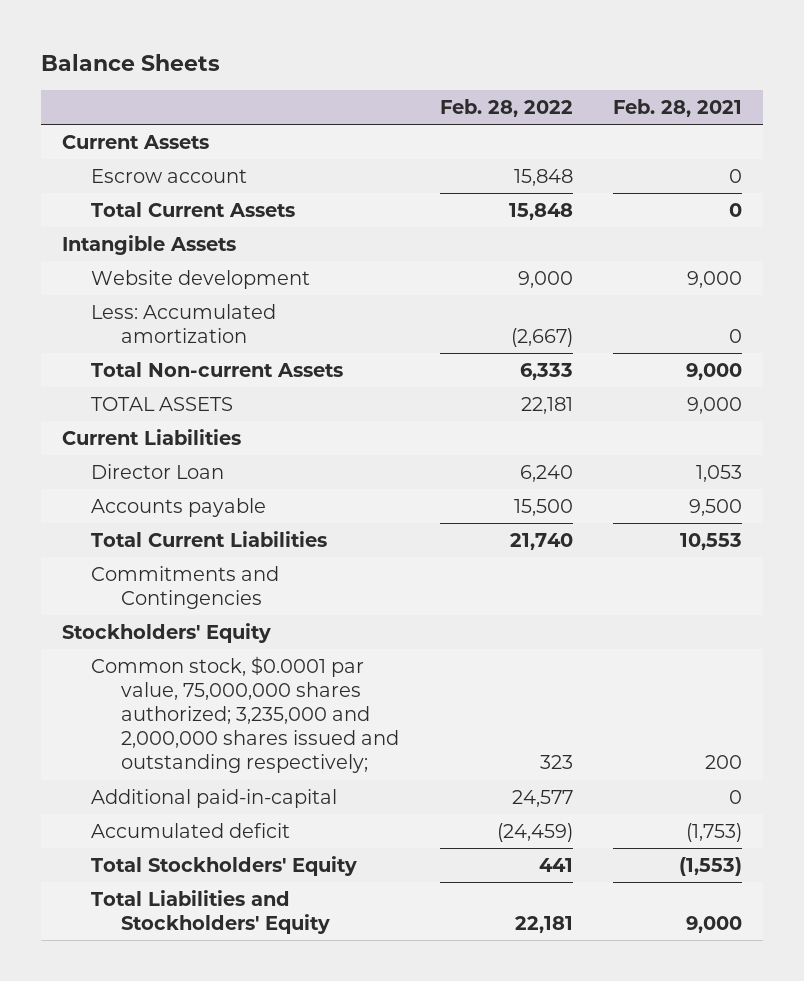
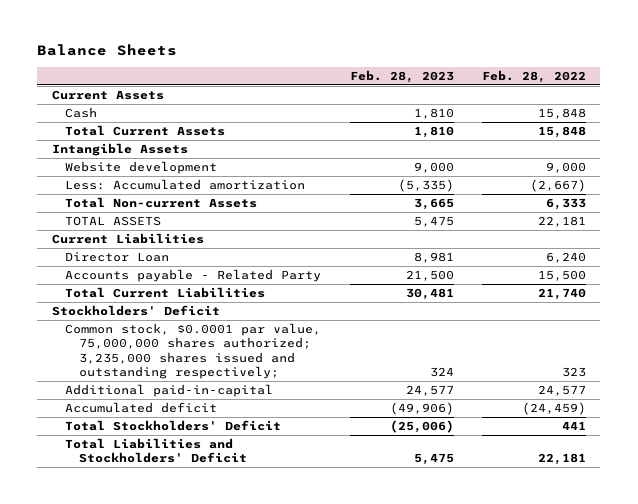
[613,99,743,118] Feb. 28, 2021 -> none
none -> [349,70,454,84] Feb. 28, 2023
[91,168,248,183] Escrow account -> [65,106,98,118] Cash
[91,497,267,517] Accounts payable -> [65,268,322,282] Accounts payable - Related Party
[91,565,280,609] Commitments and Contingencies -> none
[61,622,271,643] Stockholders' Equity -> [51,304,220,316] Stockholders' Deficit
[91,655,400,774] Common stock, $0.0001 par value, 75,000,000 shares authorized; 3,235,000 and 2,000,000 shares issued and outstanding respectively; -> [65,322,322,380] Common stock, $0.0001 par value, 75,000,000 shares authorized; 3,235,000 shares issued and outstanding respectively;
[91,855,358,876] Total Stockholders' Equity -> [65,419,282,431] Total Stockholders' Deficit
[91,889,331,934] Total Liabilities and Stockholders' Equity -> [65,437,247,464] Total Liabilities and Stockholders' Deficit

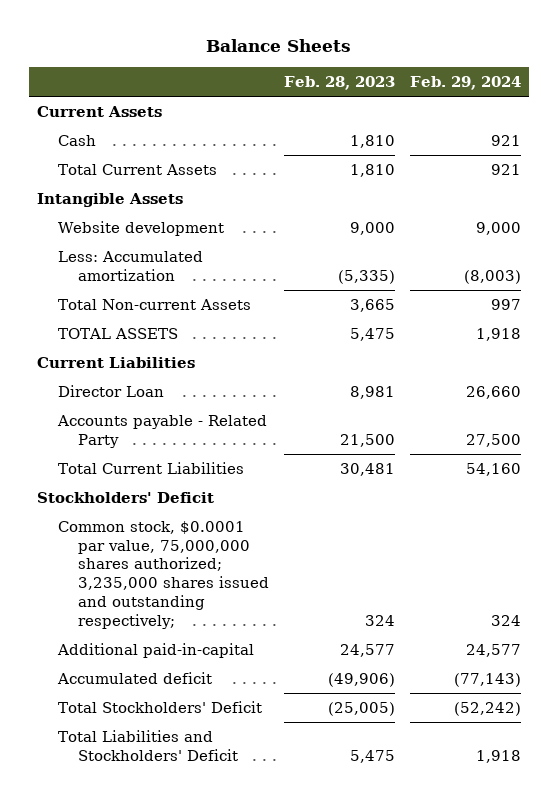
[482,70,587,84] Feb. 28, 2022 -> none
none -> [410,76,522,91] Feb. 29, 2024
[389,419,454,433] (25,006) -> [328,701,396,716] (25,005)

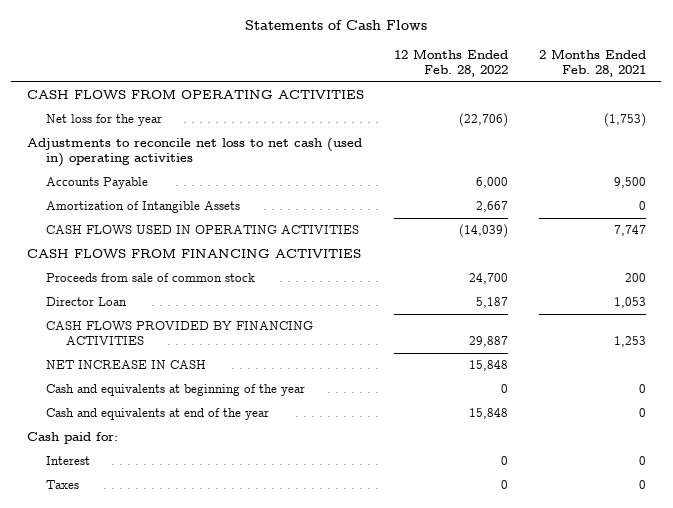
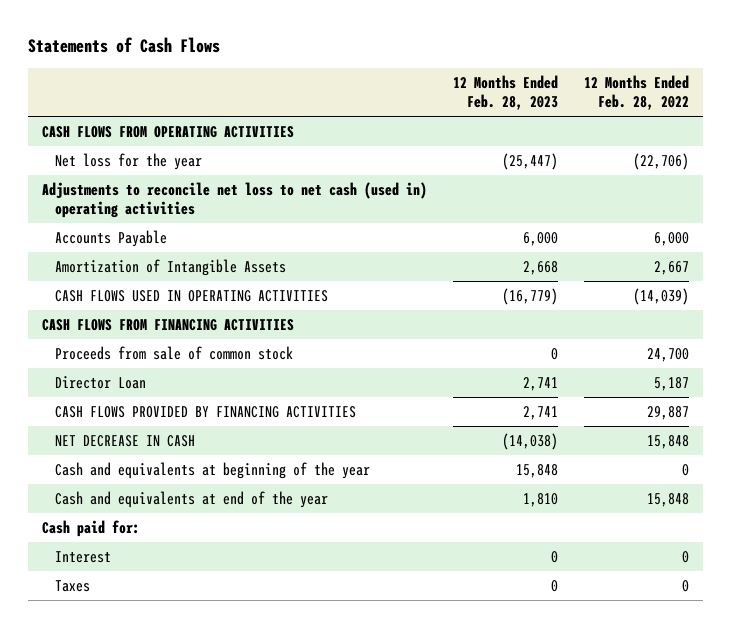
[538,48,646,77] 2 Months Ended Feb. 28, 2021 -> none
none -> [453,75,559,111] 12 Months Ended Feb. 28, 2023
[46,360,207,370] NET INCREASE IN CASH -> [54,435,195,448] NET DECREASE IN CASH

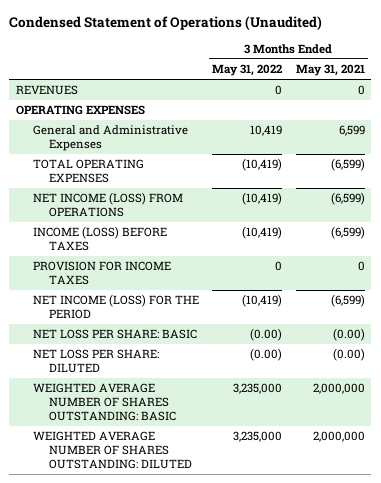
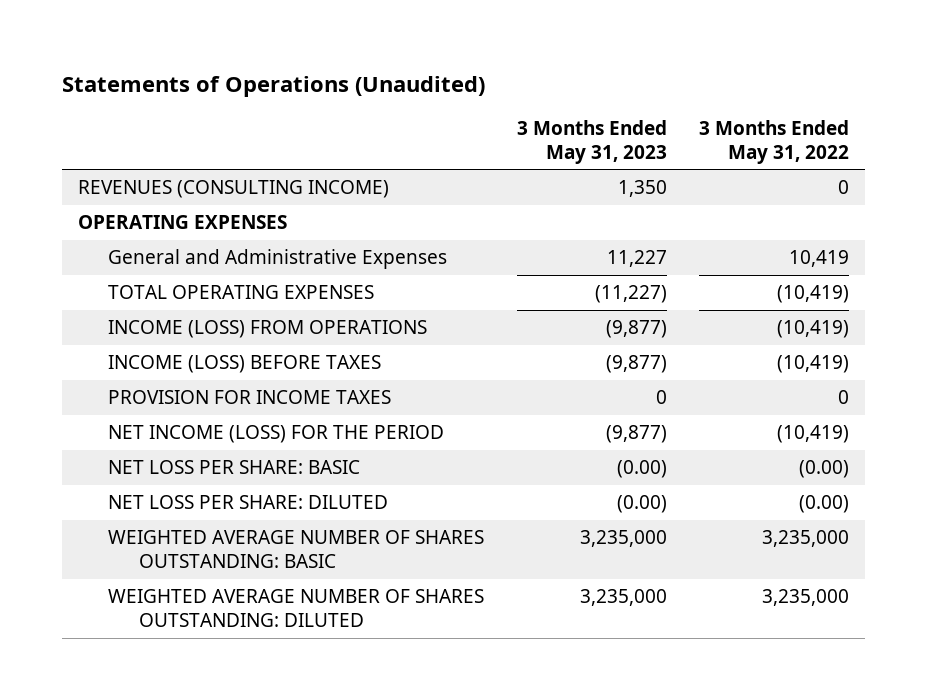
[9,16,323,31] Condensed Statement of Operations (Unaudited) -> [62,75,486,97] Statements of Operations (Unaudited)
[295,64,365,77] May 31, 2021 -> none
none -> [516,120,667,164] 3 Months Ended May 31, 2023
[16,85,79,96] REVENUES -> [78,180,390,199] REVENUES (CONSULTING INCOME)
[32,192,183,218] NET INCOME (LOSS) FROM OPERATIONS -> [108,320,428,339] INCOME (LOSS) FROM OPERATIONS

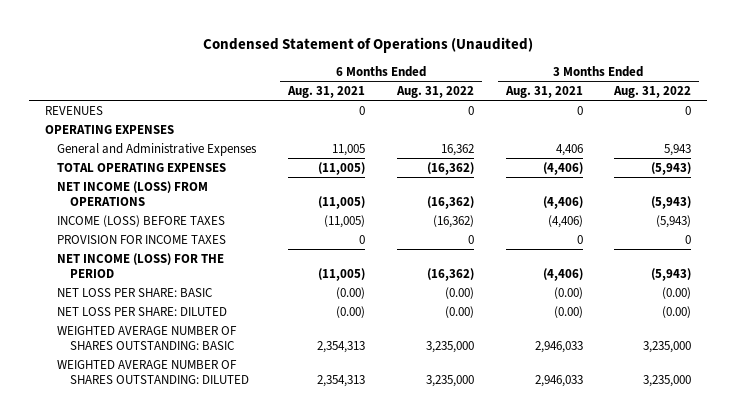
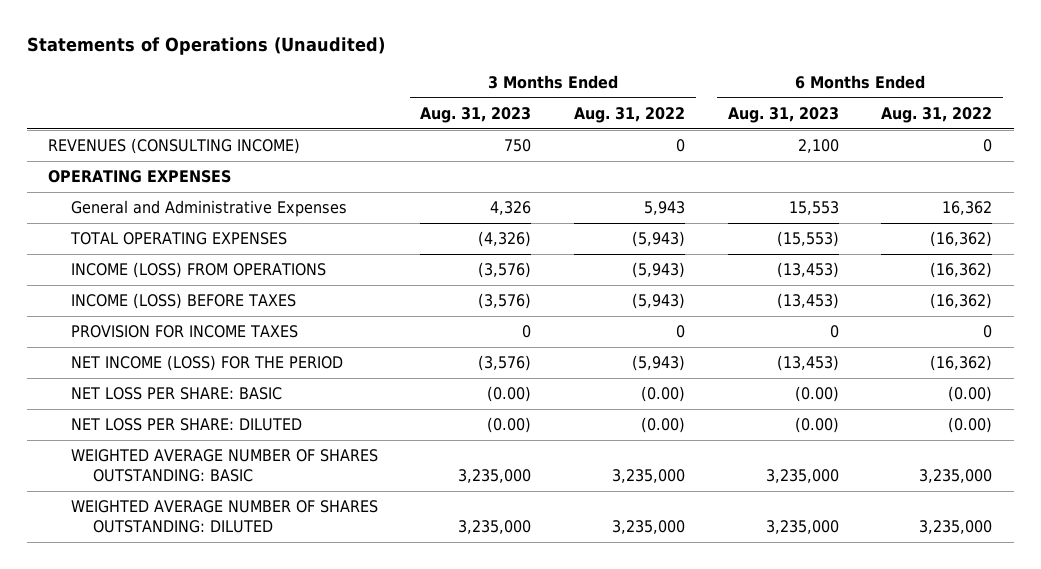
[203,36,534,53] Condensed Statement of Operations (Unaudited) -> [27,37,386,56] Statements of Operations (Unaudited)
[286,86,365,99] Aug. 31, 2021 -> none
[504,86,583,99] Aug. 31, 2021 -> none
none -> [420,106,532,123] Aug. 31, 2023
none -> [727,106,839,123] Aug. 31, 2023
[44,105,103,115] REVENUES -> [48,138,301,155] REVENUES (CONSULTING INCOME)
[57,180,209,207] NET INCOME (LOSS) FROM OPERATIONS -> [70,262,326,279] INCOME (LOSS) FROM OPERATIONS

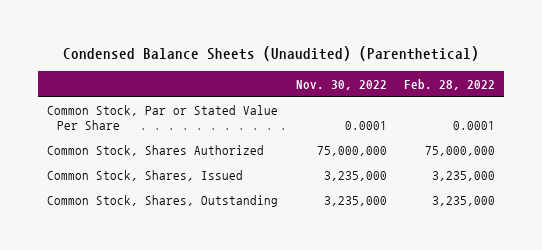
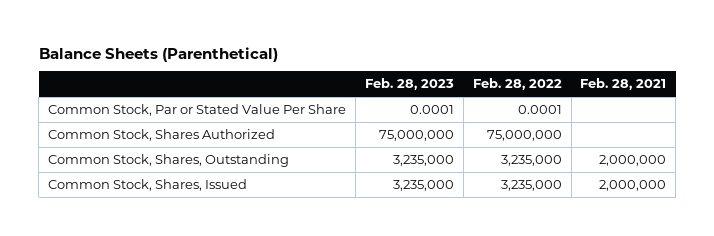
[63,46,480,62] Condensed Balance Sheets (Unaudited) (Parenthetical) -> [38,46,278,62] Balance Sheets (Parenthetical)
[295,79,387,90] Nov. 30, 2022 -> none
none -> [364,78,454,91] Feb. 28, 2023
none -> [580,78,667,91] Feb. 28, 2021
[46,169,243,181] Common Stock, Shares, Issued -> [47,178,247,191] Common Stock, Shares, Issued

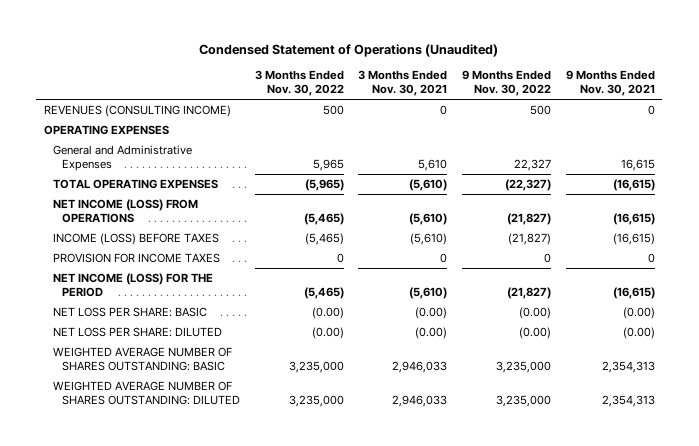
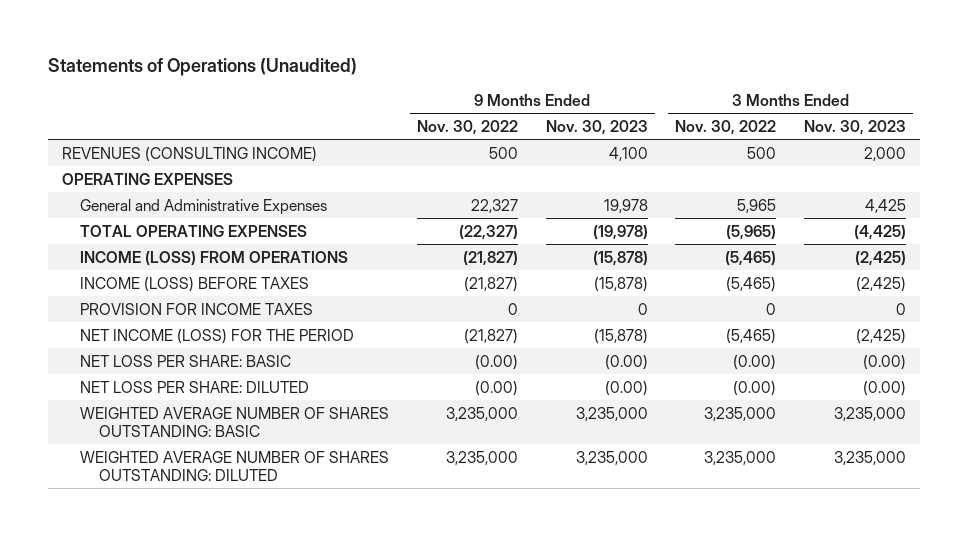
[199,44,499,58] Condensed Statement of Operations (Unaudited) -> [47,58,357,77] Statements of Operations (Unaudited)
[358,70,448,97] 3 Months Ended Nov. 30, 2021 -> none
[565,70,655,97] 9 Months Ended Nov. 30, 2021 -> none
none -> [545,120,648,136] Nov. 30, 2023
none -> [803,120,906,136] Nov. 30, 2023
[52,198,198,223] NET INCOME (LOSS) FROM OPERATIONS -> [80,250,349,266] INCOME (LOSS) FROM OPERATIONS

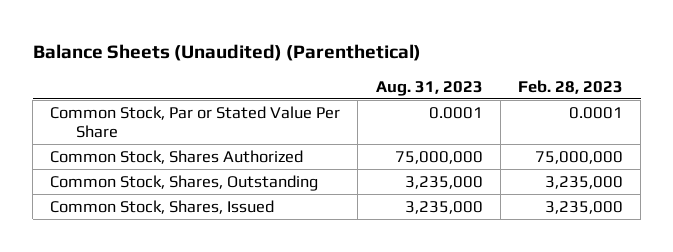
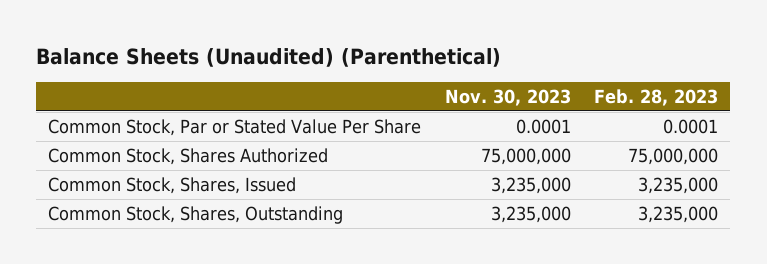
[375,80,483,96] Aug. 31, 2023 -> none
none -> [444,88,571,106] Nov. 30, 2023
[50,174,319,191] Common Stock, Shares, Outstanding -> [48,205,344,224] Common Stock, Shares, Outstanding

